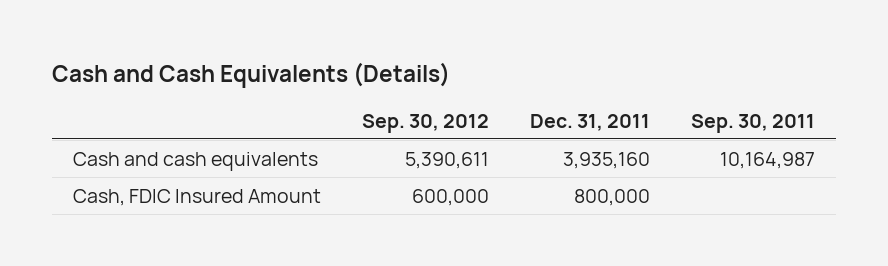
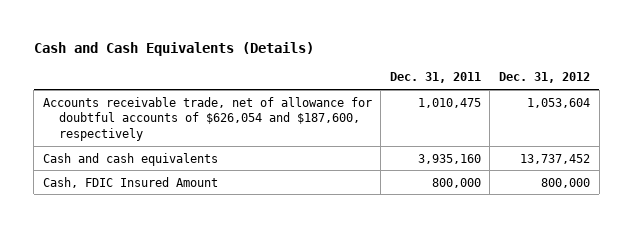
[361,113,489,133] Sep. 30, 2012 -> none
[691,113,816,133] Sep. 30, 2011 -> none
none -> [498,72,590,84] Dec. 31, 2012
none -> [42,96,372,142] Accounts receivable trade, net of allowance for doubtful accounts of $626,054 and $187,600, respectively

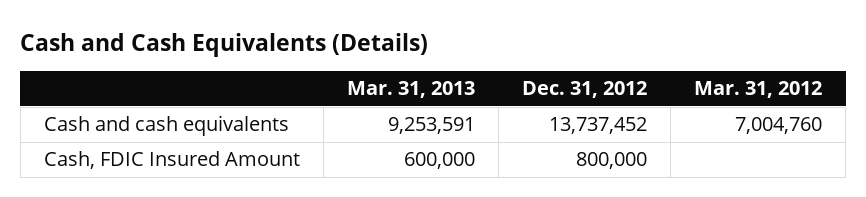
[389,72,481,84] Dec. 31, 2011 -> none
none -> [346,81,475,99] Mar. 31, 2013
none -> [694,81,823,99] Mar. 31, 2012
[42,96,372,142] Accounts receivable trade, net of allowance for doubtful accounts of $626,054 and $187,600, respectively -> none

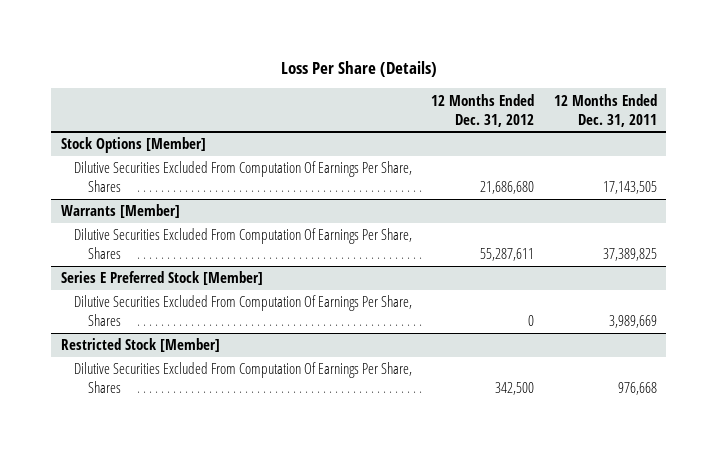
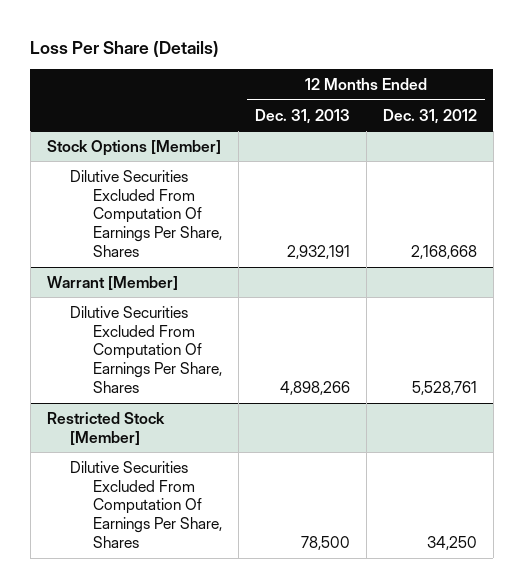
[553,93,657,127] 12 Months Ended Dec. 31, 2011 -> none
none -> [255,108,351,124] Dec. 31, 2013
[60,271,263,286] Series E Preferred Stock [Member] -> none
[74,295,413,327] Dilutive Securities Excluded From Computation Of Earnings Per Share, Shares -> none
[480,181,535,195] 21,686,680 -> [410,245,477,260] 2,168,668
[60,204,180,219] Warrants [Member] -> [46,275,178,290] Warrant [Member]
[480,248,535,262] 55,287,611 -> [411,381,477,396] 5,528,761
[495,382,535,396] 342,500 -> [426,536,477,551] 34,250

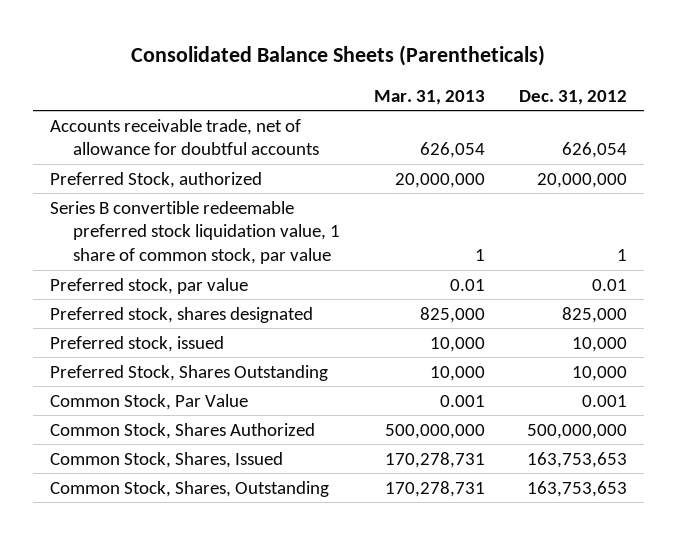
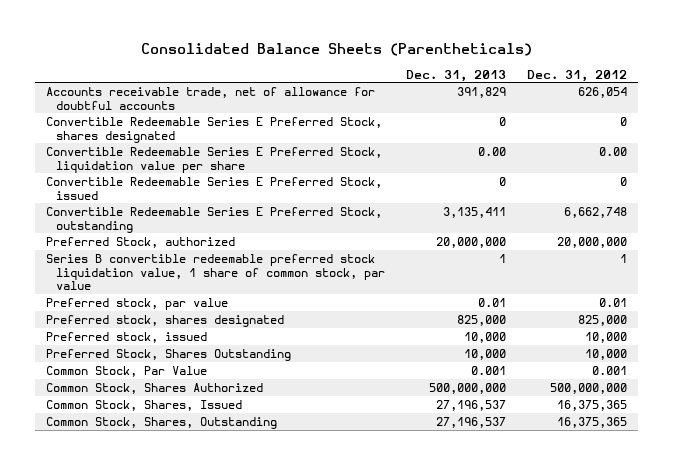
[374,89,486,105] Mar. 31, 2013 -> none
none -> [406,69,507,82] Dec. 31, 2013
none -> [46,116,383,143] Convertible Redeemable Series E Preferred Stock, shares designated
none -> [46,146,383,173] Convertible Redeemable Series E Preferred Stock, liquidation value per share
none -> [46,176,383,200] Convertible Redeemable Series E Preferred Stock, issued
none -> [46,206,383,233] Convertible Redeemable Series E Preferred Stock, outstanding
[526,451,627,468] 163,753,653 -> [557,399,628,411] 16,375,365
[526,480,627,497] 163,753,653 -> [557,416,628,428] 16,375,365

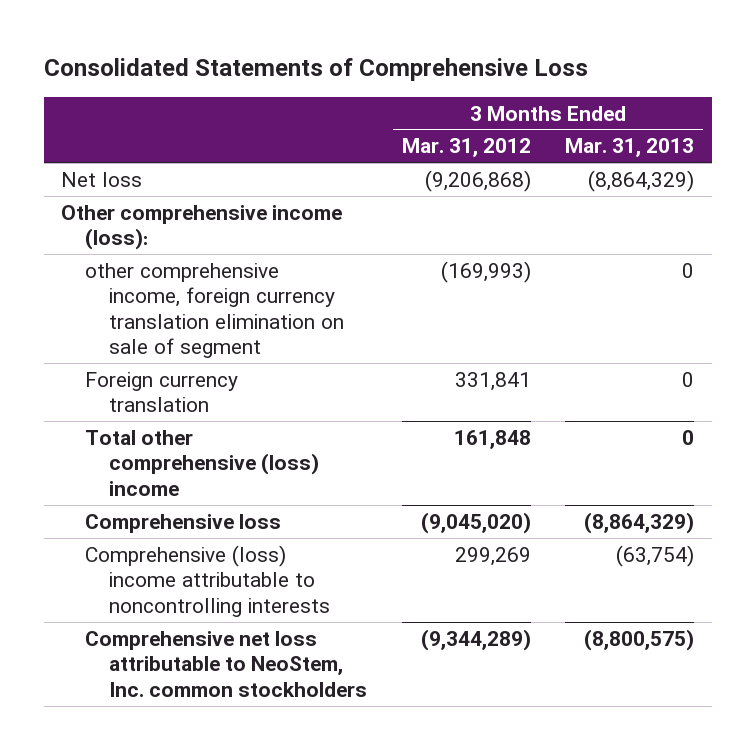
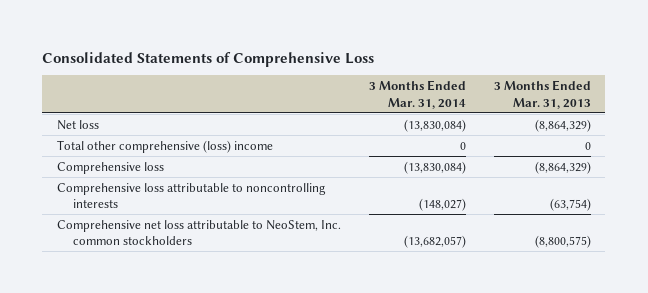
[401,138,531,158] Mar. 31, 2012 -> none
none -> [368,80,466,109] 3 Months Ended Mar. 31, 2014
[61,204,343,251] Other comprehensive income (loss): -> none
[85,262,345,358] other comprehensive income, foreign currency translation elimination on sale of segment -> none
[85,371,239,413] Foreign currency translation -> none
[85,544,331,617] Comprehensive (loss) income attributable to noncontrolling interests -> [56,182,326,209] Comprehensive loss attributable to noncontrolling interests

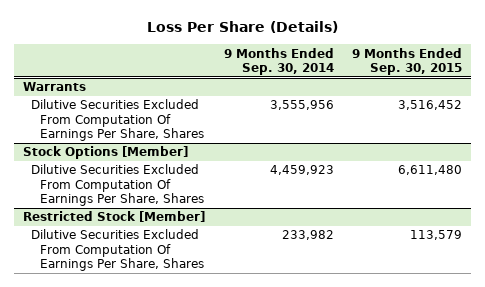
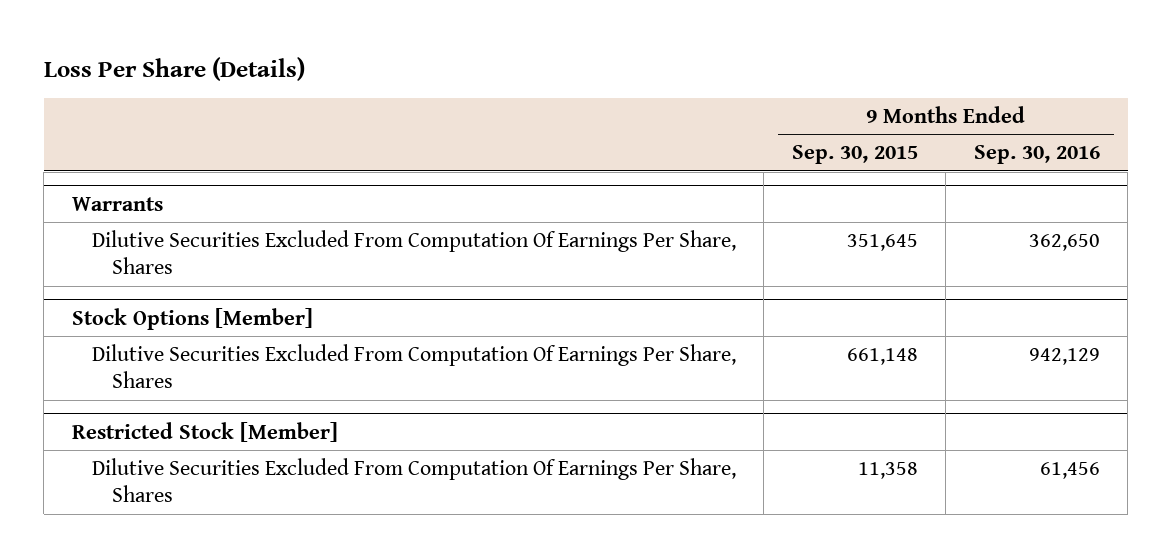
[223,47,334,75] 9 Months Ended Sep. 30, 2014 -> none
none -> [973,145,1100,165] Sep. 30, 2016
[398,100,463,111] 3,516,452 -> [846,233,918,251] 351,645
[398,165,463,176] 6,611,480 -> [846,347,918,365] 661,148
[410,230,463,241] 113,579 -> [857,461,918,479] 11,358

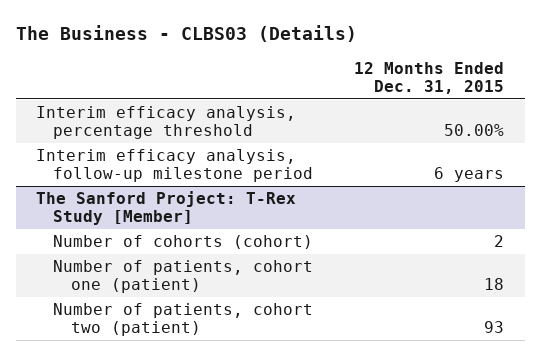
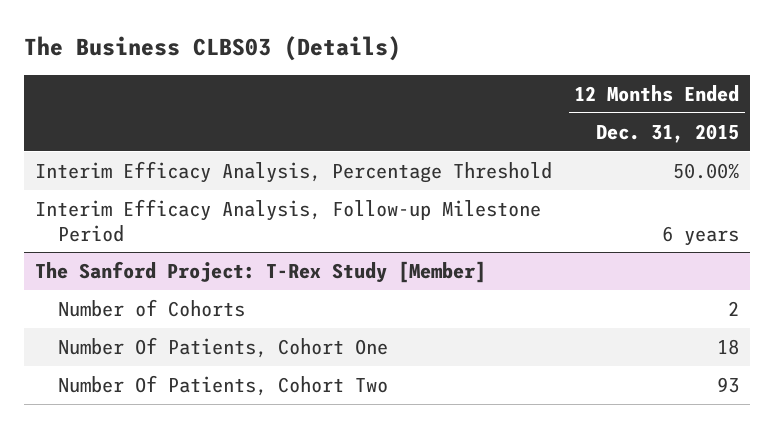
[15,25,357,43] The Business - CLBS03 (Details) -> [24,36,402,62] The Business CLBS03 (Details)
[35,106,296,140] Interim efficacy analysis, percentage threshold -> [35,160,553,183] Interim Efficacy Analysis, Percentage Threshold
[35,149,314,183] Interim efficacy analysis, follow-up milestone period -> [35,198,542,242] Interim Efficacy Analysis, Follow-up Milestone Period
[53,235,314,250] Number of cohorts (cohort) -> [57,298,245,317] Number of Cohorts
[53,260,314,294] Number of patients, cohort one (patient) -> [57,336,388,358] Number Of Patients, Cohort One
[53,303,314,337] Number of patients, cohort two (patient) -> [57,374,388,396] Number Of Patients, Cohort Two

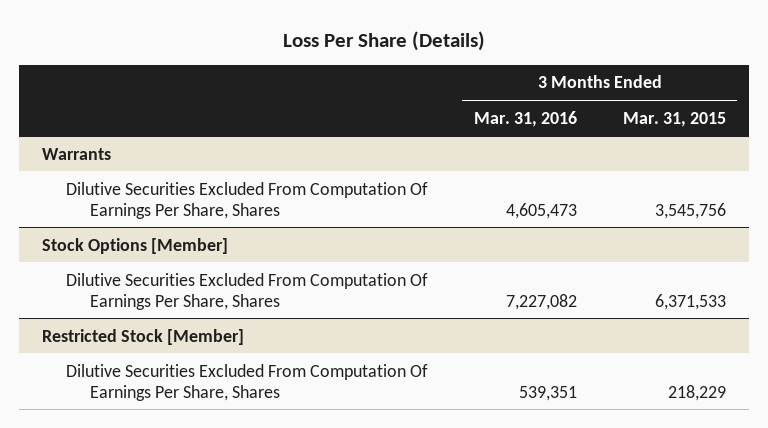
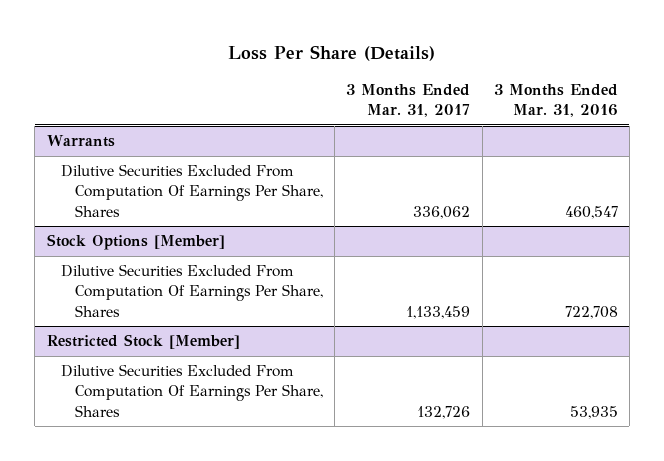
[622,111,726,127] Mar. 31, 2015 -> none
none -> [346,84,471,118] 3 Months Ended Mar. 31, 2017
[505,202,577,219] 4,605,473 -> [564,205,618,219] 460,547
[505,293,577,310] 7,227,082 -> [564,305,618,319] 722,708
[518,385,577,401] 539,351 -> [569,405,618,419] 53,935

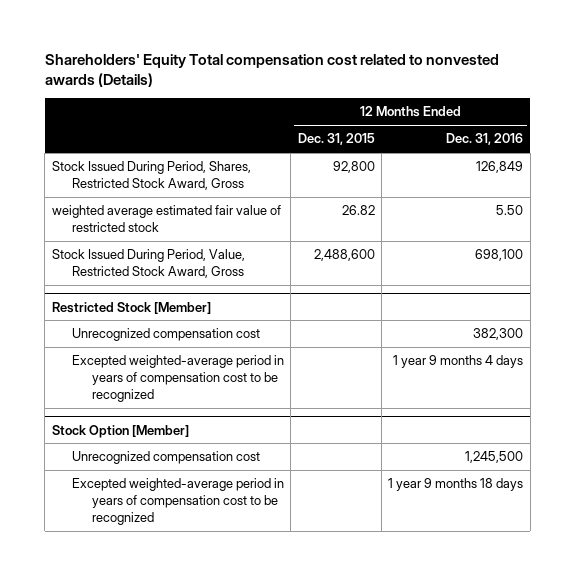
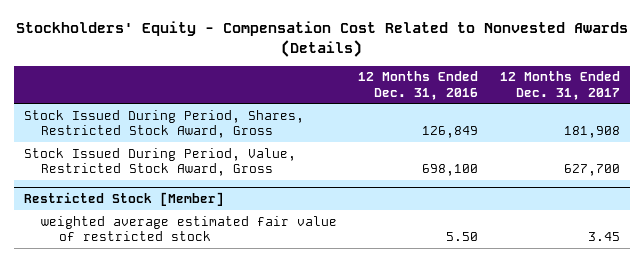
[44,53,499,88] Shareholders' Equity Total compensation cost related to nonvested awards (Details) -> [15,21,628,57] Stockholders' Equity - Compensation Cost Related to Nonvested Awards (Details)
[297,133,375,146] Dec. 31, 2015 -> none
none -> [499,71,620,100] 12 Months Ended Dec. 31, 2017
[51,205,281,233] weighted average estimated fair value of restricted stock -> none
[71,328,260,342] Unrecognized compensation cost -> none
[71,355,284,402] Excepted weighted-average period in years of compensation cost to be recognized -> none
[51,424,189,438] Stock Option [Member] -> none
[71,451,260,465] Unrecognized compensation cost -> none
[71,478,284,525] Excepted weighted-average period in years of compensation cost to be recognized -> none
none -> [41,215,338,241] weighted average estimated fair value of restricted stock

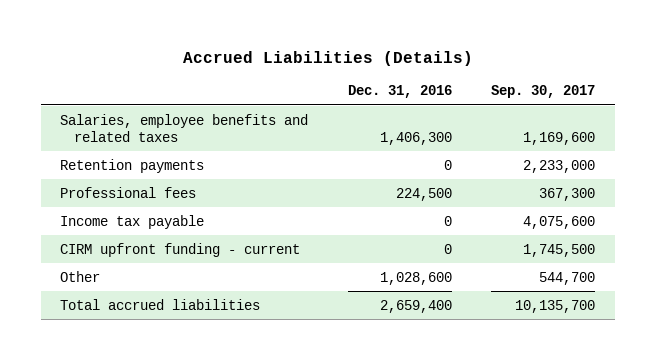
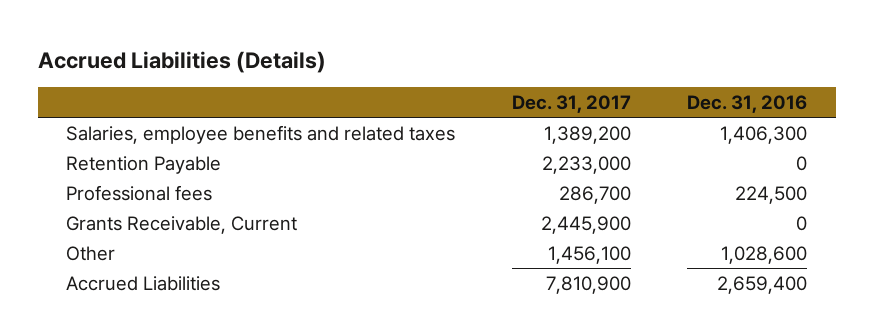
[490,85,595,99] Sep. 30, 2017 -> none
none -> [511,94,631,113] Dec. 31, 2017
[60,158,205,173] Retention payments -> [66,155,222,174] Retention Payable
[60,214,205,229] Income tax payable -> none
[60,242,301,257] CIRM upfront funding - current -> none
none -> [66,215,298,234] Grants Receivable, Current
[60,298,261,310] Total accrued liabilities -> [66,275,221,291] Accrued Liabilities

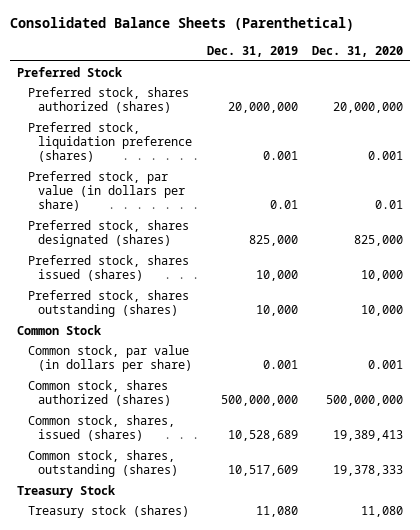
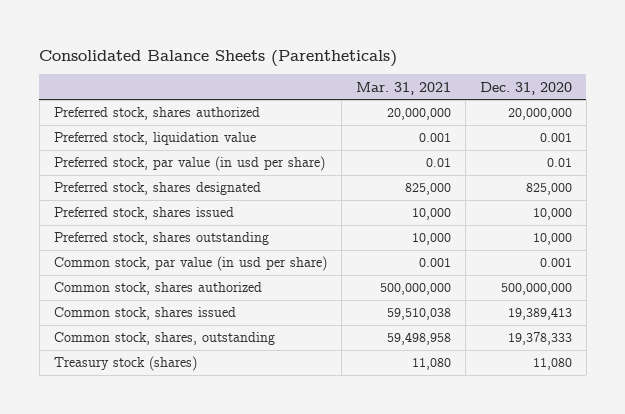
[9,17,354,32] Consolidated Balance Sheets (Parenthetical) -> [39,49,398,67] Consolidated Balance Sheets (Parentheticals)
[206,45,298,57] Dec. 31, 2019 -> none
none -> [355,81,451,95] Mar. 31, 2021
[17,66,124,77] Preferred Stock -> none
[17,324,103,335] Common Stock -> none
[17,484,117,498] Treasury Stock -> none
[27,86,189,113] Preferred stock, shares authorized (shares) -> [53,107,260,121] Preferred stock, shares authorized
[27,121,193,163] Preferred stock, liquidation preference (shares) -> [53,132,256,146] Preferred stock, liquidation value
[27,170,186,212] Preferred stock, par value (in dollars per share) -> [53,156,325,172] Preferred stock, par value (in usd per share)
[27,219,189,247] Preferred stock, shares designated (shares) -> [53,182,261,196] Preferred stock, shares designated
[27,254,189,281] Preferred stock, shares issued (shares) -> [53,207,234,221] Preferred stock, shares issued
[27,289,189,317] Preferred stock, shares outstanding (shares) -> [53,232,269,246] Preferred stock, shares outstanding
[27,344,193,372] Common stock, par value (in dollars per share) -> [53,256,327,272] Common stock, par value (in usd per share)
[27,379,172,406] Common stock, shares authorized (shares) -> [53,282,262,296] Common stock, shares authorized
[27,414,175,441] Common stock, shares, issued (shares) -> [53,307,236,321] Common stock, shares issued
[27,449,179,477] Common stock, shares, outstanding (shares) -> [53,332,275,346] Common stock, shares, outstanding

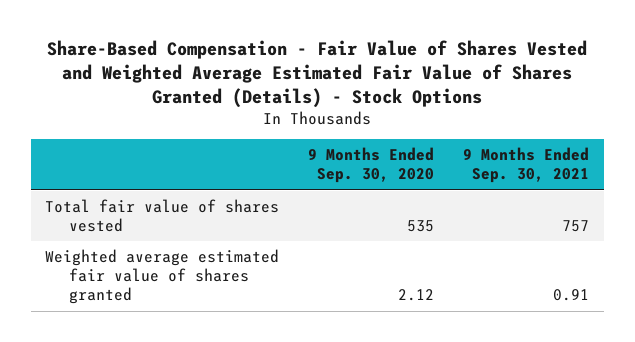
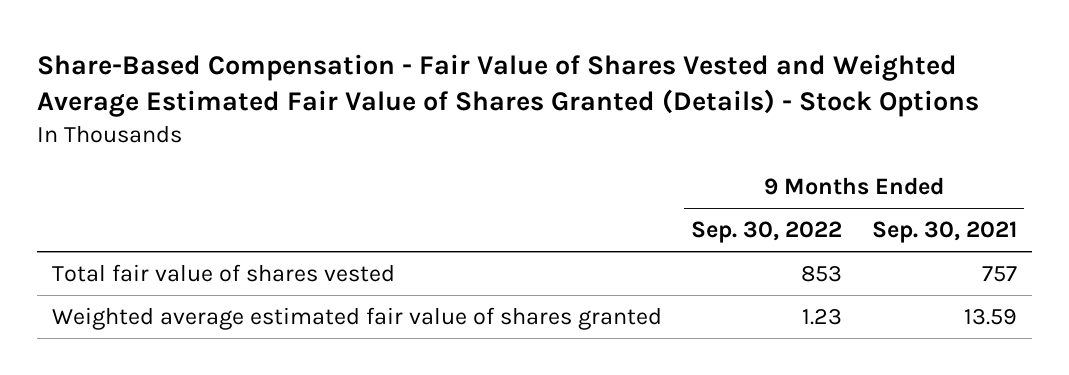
[308,147,435,184] 9 Months Ended Sep. 30, 2020 -> none
none -> [691,220,843,243] Sep. 30, 2022
[553,289,590,302] 0.91 -> [963,308,1017,325] 13.59

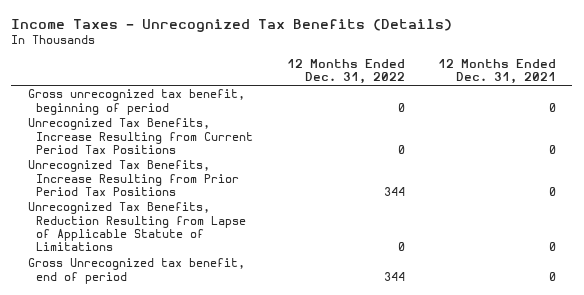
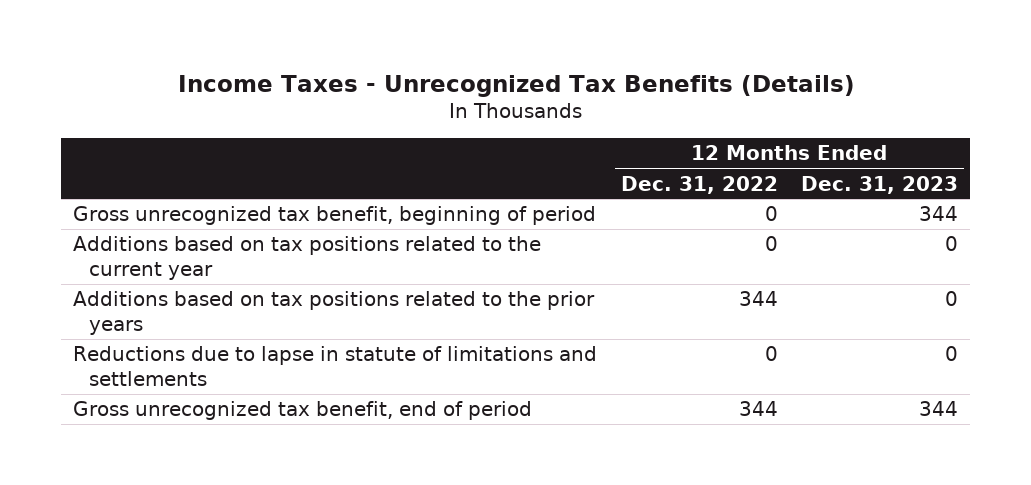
[437,59,556,85] 12 Months Ended Dec. 31, 2021 -> none
none -> [801,175,959,194] Dec. 31, 2023
[28,118,254,154] Unrecognized Tax Benefits, Increase Resulting from Current Period Tax Positions -> [72,236,541,280] Additions based on tax positions related to the current year
[28,160,240,196] Unrecognized Tax Benefits, Increase Resulting from Prior Period Tax Positions -> [72,291,595,335] Additions based on tax positions related to the prior years
[28,202,247,251] Unrecognized Tax Benefits, Reduction Resulting from Lapse of Applicable Statute of Limitations -> [72,346,597,386] Reductions due to lapse in statute of limitations and settlements
[28,258,246,284] Gross Unrecognized tax benefit, end of period -> [72,401,532,421] Gross unrecognized tax benefit, end of period

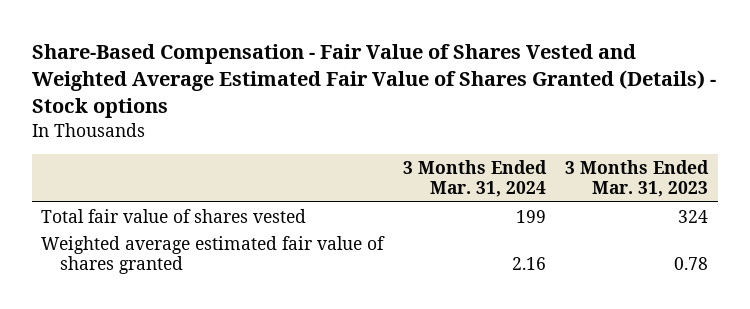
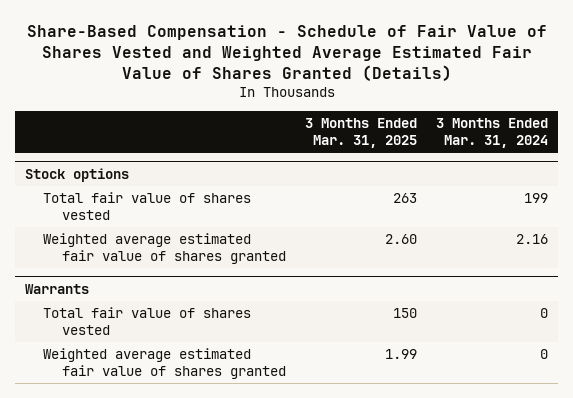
[31,43,716,119] Share-Based Compensation - Fair Value of Shares Vested and Weighted Average Estimated Fair Value of Shares Granted (Details) - Stock options -> [26,24,547,82] Share-Based Compensation - Schedule of Fair Value of Shares Vested and Weighted Average Estimated Fair Value of Shares Granted (Details)
[565,160,710,198] 3 Months Ended Mar. 31, 2023 -> none
none -> [304,118,417,149] 3 Months Ended Mar. 31, 2025
none -> [24,167,129,182] Stock options
none -> [24,283,89,294] Warrants
none -> [43,307,252,335] Total fair value of shares vested
none -> [43,348,286,379] Weighted average estimated fair value of shares granted

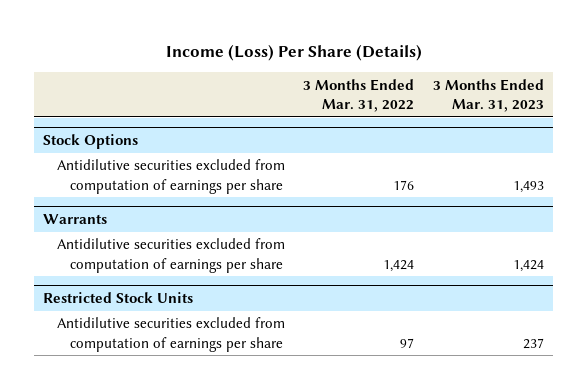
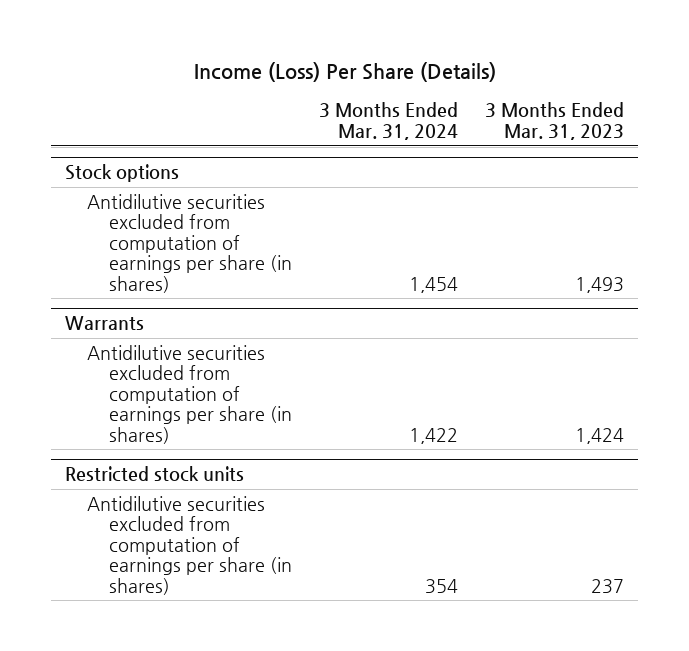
[303,78,415,113] 3 Months Ended Mar. 31, 2022 -> none
none -> [319,102,459,141] 3 Months Ended Mar. 31, 2024
[43,134,139,150] Stock Options -> [64,164,179,183] Stock options
[56,159,285,194] Antidilutive securities excluded from computation of earnings per share -> [86,193,292,293] Antidilutive securities excluded from computation of earnings per share (in shares)
[56,238,285,273] Antidilutive securities excluded from computation of earnings per share -> [86,344,292,444] Antidilutive securities excluded from computation of earnings per share (in shares)
[43,292,194,304] Restricted Stock Units -> [64,466,244,483] Restricted stock units
[56,317,285,352] Antidilutive securities excluded from computation of earnings per share -> [86,495,292,595] Antidilutive securities excluded from computation of earnings per share (in shares)

